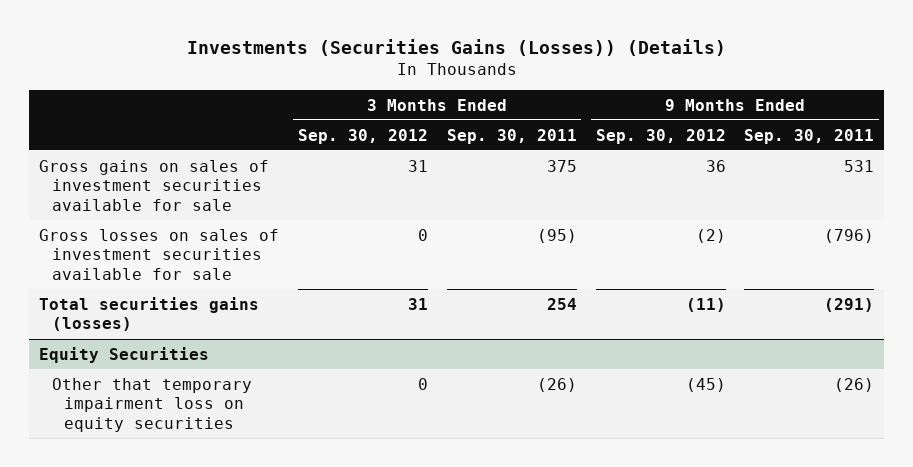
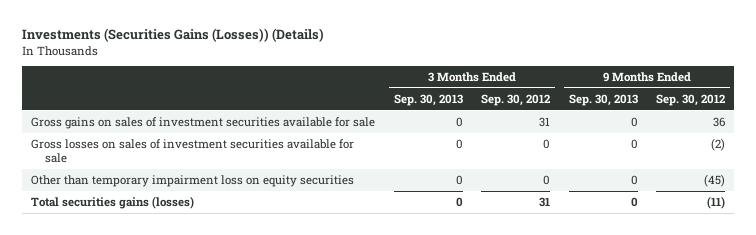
[446,128,577,144] Sep. 30, 2011 -> none
[744,128,875,144] Sep. 30, 2011 -> none
none -> [393,93,463,106] Sep. 30, 2013
none -> [568,93,638,106] Sep. 30, 2013
none -> [31,174,355,187] Other than temporary impairment loss on equity securities
[38,346,209,363] Equity Securities -> none
[51,377,252,433] Other that temporary impairment loss on equity securities -> none

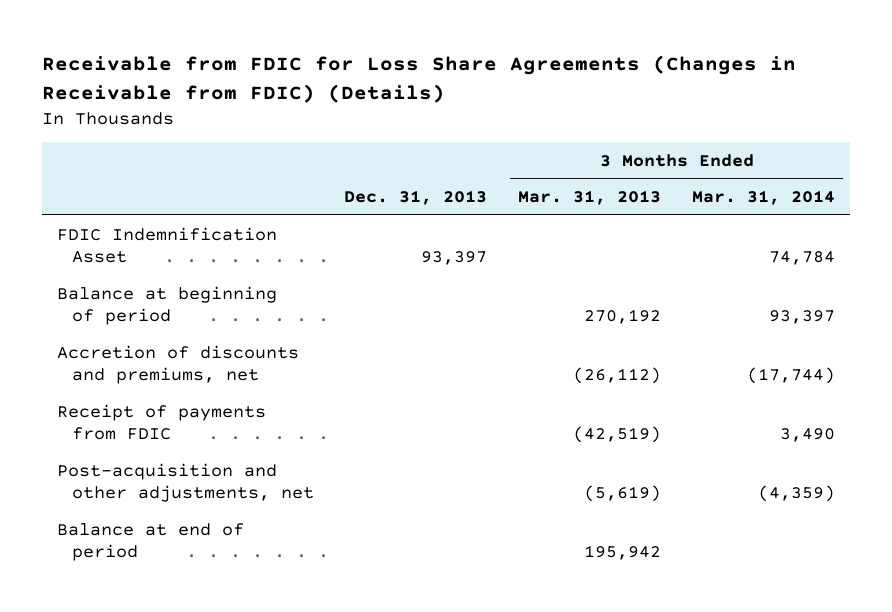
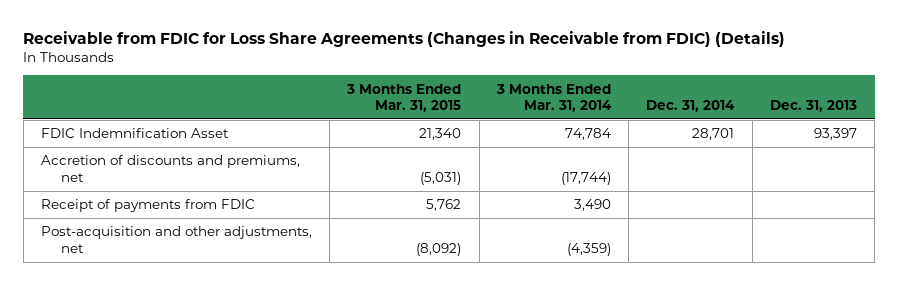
[518,190,662,206] Mar. 31, 2013 -> none
none -> [346,83,462,113] 3 Months Ended Mar. 31, 2015
none -> [646,100,736,113] Dec. 31, 2014
[56,285,277,326] Balance at beginning of period -> none
[56,522,244,562] Balance at end of period -> none

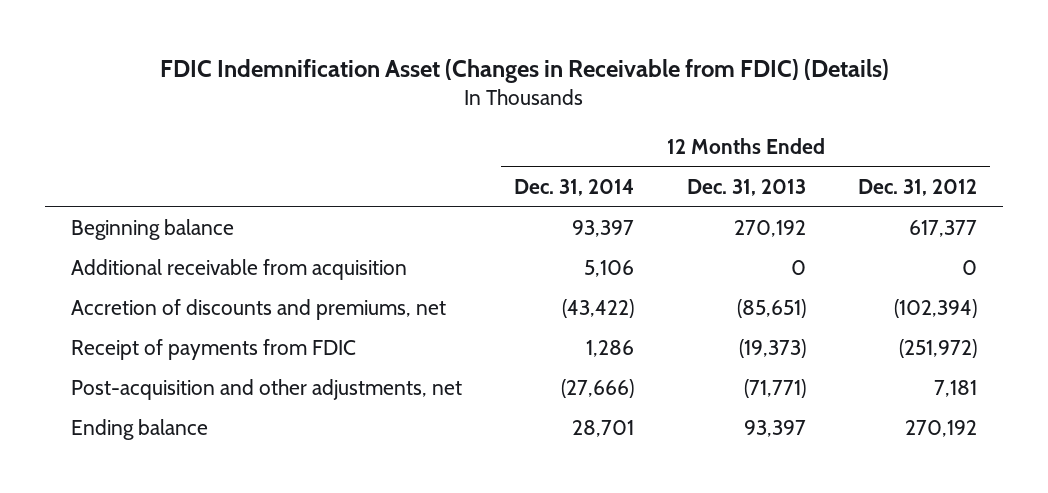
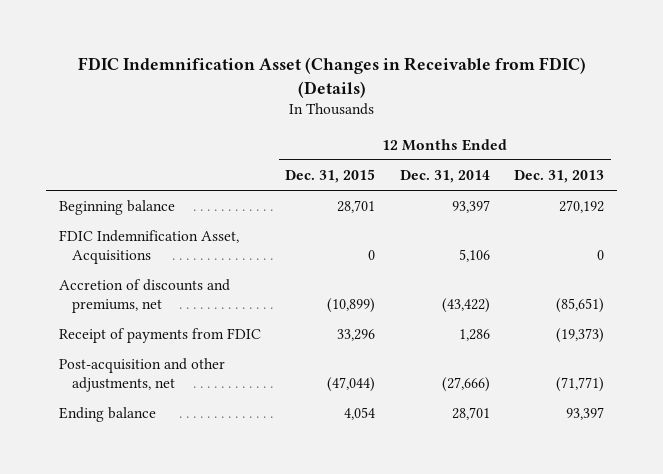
[857,179,977,197] Dec. 31, 2012 -> none
none -> [285,169,376,184] Dec. 31, 2015
[71,259,408,281] Additional receivable from acquisition -> [58,230,239,264] FDIC Indemnification Asset, Acquisitions

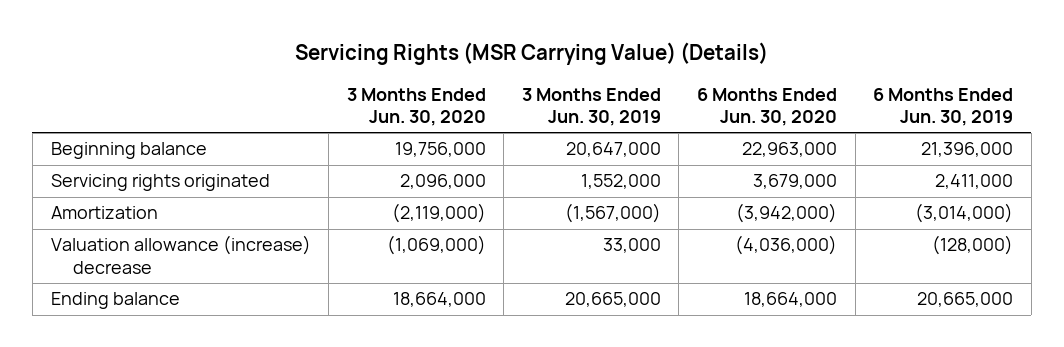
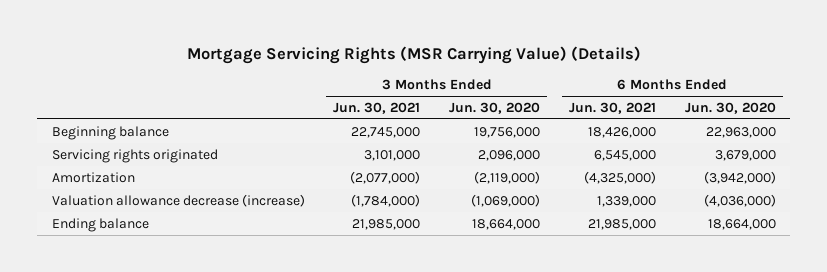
[294,42,768,66] Servicing Rights (MSR Carrying Value) (Details) -> [186,46,641,65] Mortgage Servicing Rights (MSR Carrying Value) (Details)
[521,87,661,126] 3 Months Ended Jun. 30, 2019 -> none
[873,87,1014,126] 6 Months Ended Jun. 30, 2019 -> none
none -> [333,101,421,114] Jun. 30, 2021
none -> [568,101,656,114] Jun. 30, 2021
[50,235,311,274] Valuation allowance (increase) decrease -> [51,193,305,207] Valuation allowance decrease (increase)

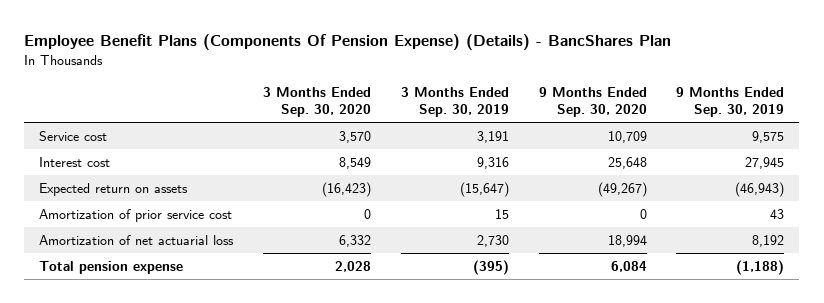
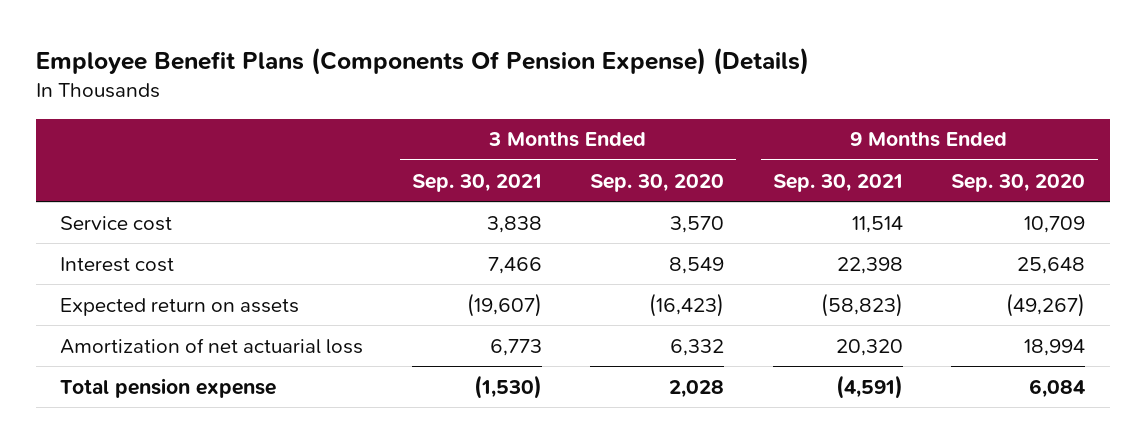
[24,34,672,51] Employee Benefit Plans (Components Of Pension Expense) (Details) - BancShares Plan -> [35,46,809,75] Employee Benefit Plans (Components Of Pension Expense) (Details)
[400,86,509,118] 3 Months Ended Sep. 30, 2019 -> none
[676,86,785,118] 9 Months Ended Sep. 30, 2019 -> none
none -> [411,173,542,192] Sep. 30, 2021
none -> [772,173,903,192] Sep. 30, 2021
[39,208,233,222] Amortization of prior service cost -> none

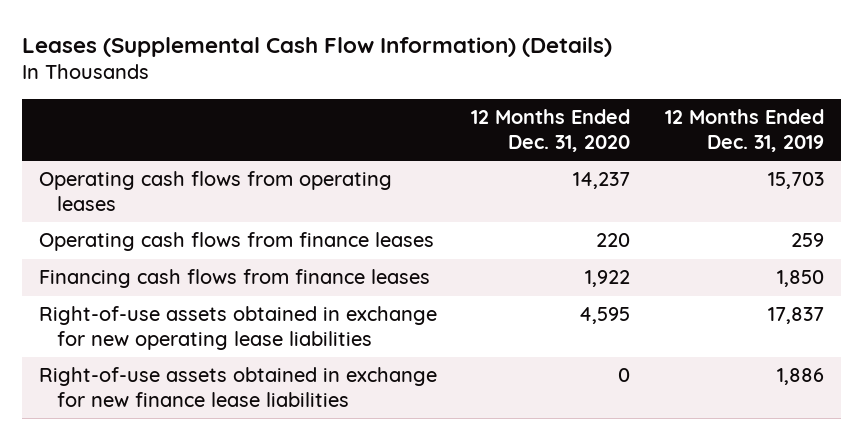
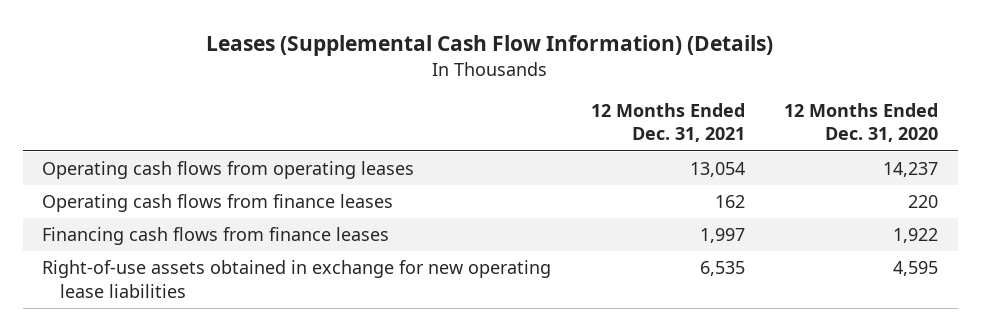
[664,109,824,152] 12 Months Ended Dec. 31, 2019 -> none
none -> [590,103,745,143] 12 Months Ended Dec. 31, 2021
[39,367,438,407] Right-of-use assets obtained in exchange for new finance lease liabilities -> none

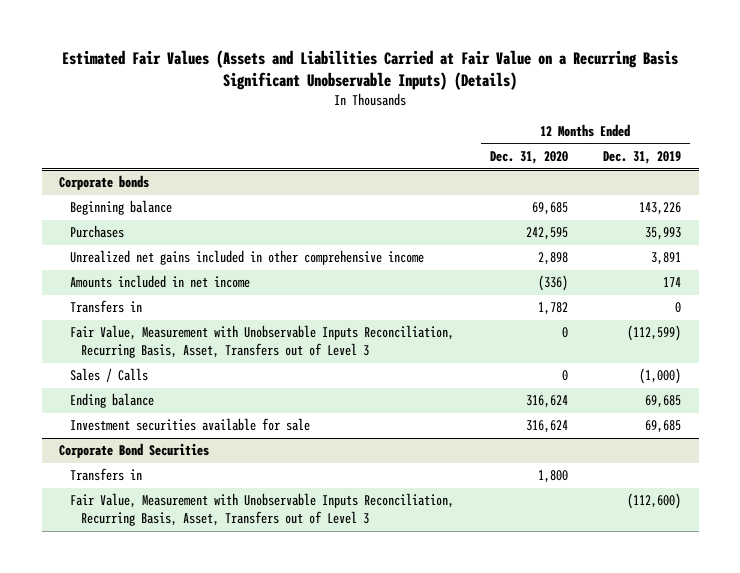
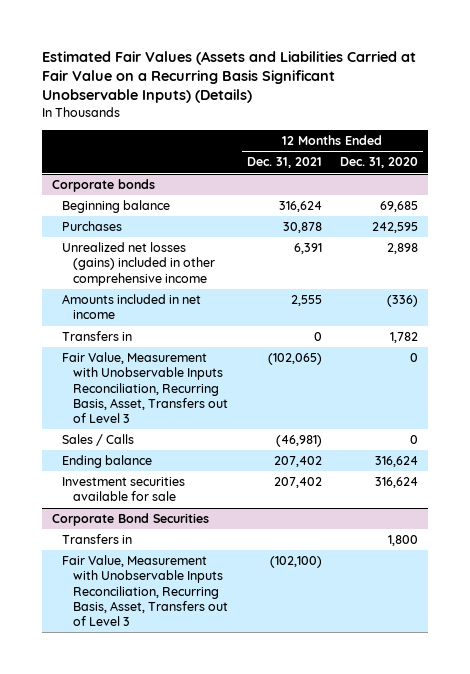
[603,151,682,165] Dec. 31, 2019 -> none
none -> [246,157,322,169] Dec. 31, 2021
[70,250,425,266] Unrealized net gains included in other comprehensive income -> [62,242,215,286] Unrealized net losses (gains) included in other comprehensive income

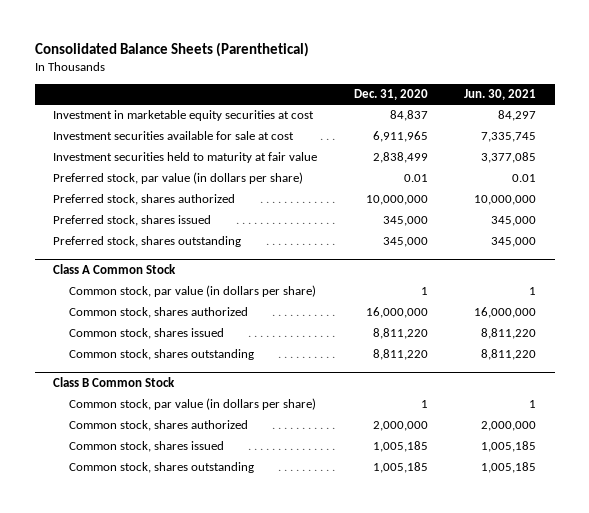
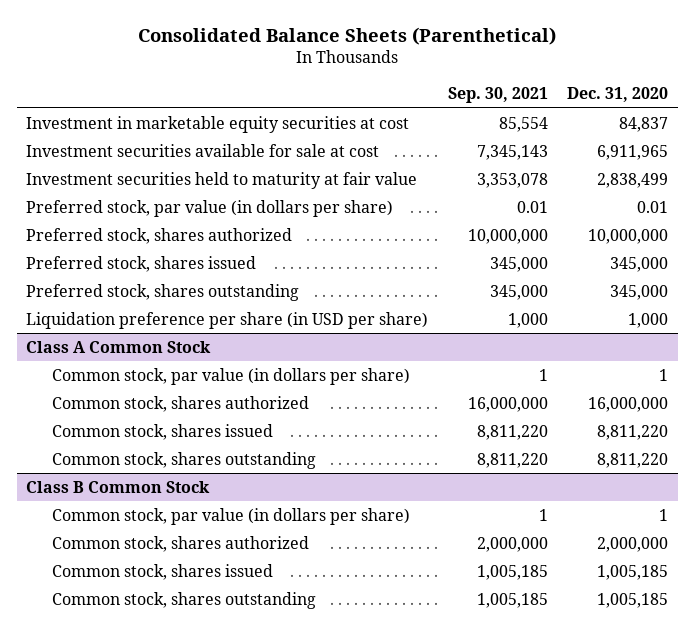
[464,89,537,101] Jun. 30, 2021 -> none
none -> [447,87,548,104] Sep. 30, 2021
none -> [26,311,429,329] Liquidation preference per share (in USD per share)

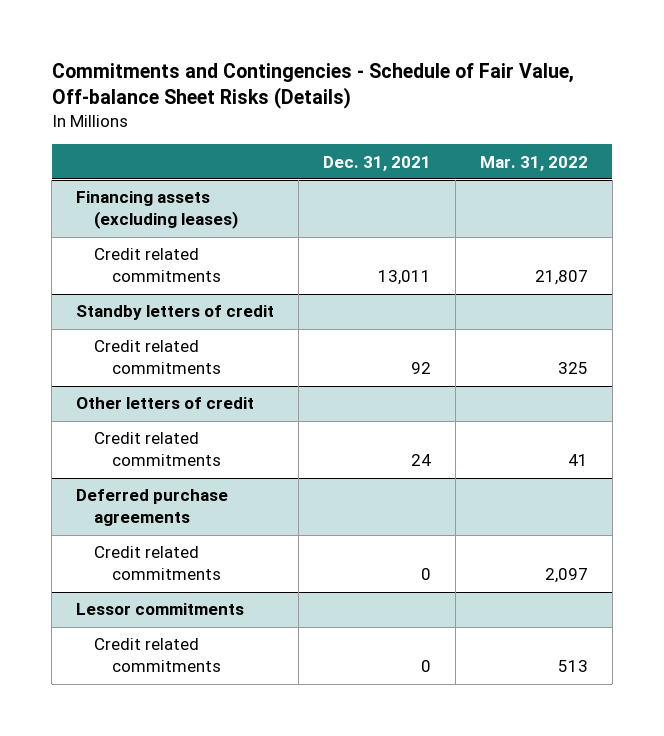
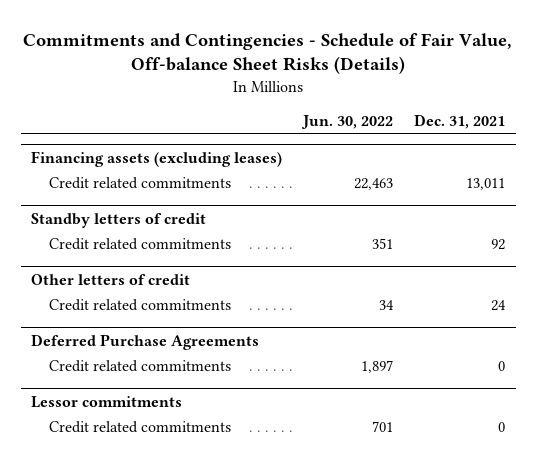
[479,155,588,171] Mar. 31, 2022 -> none
none -> [301,114,394,129] Jun. 30, 2022
[75,489,228,527] Deferred purchase agreements -> [31,333,260,350] Deferred Purchase Agreements

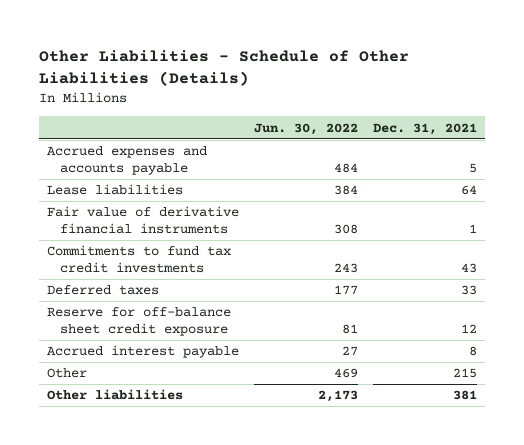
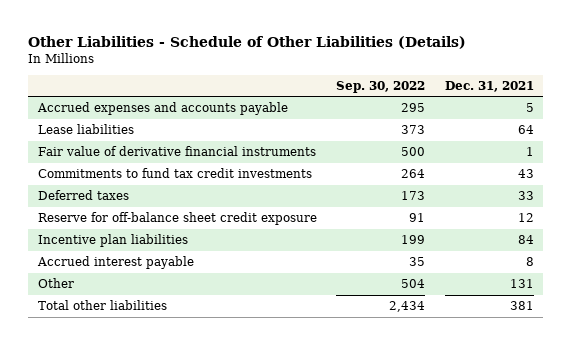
[253,122,358,135] Jun. 30, 2022 -> none
none -> [336,80,426,93] Sep. 30, 2022
none -> [37,234,188,248] Incentive plan liabilities
[453,368,478,379] 215 -> [509,279,534,289] 131
[46,389,183,401] Other liabilities -> [37,300,167,311] Total other liabilities

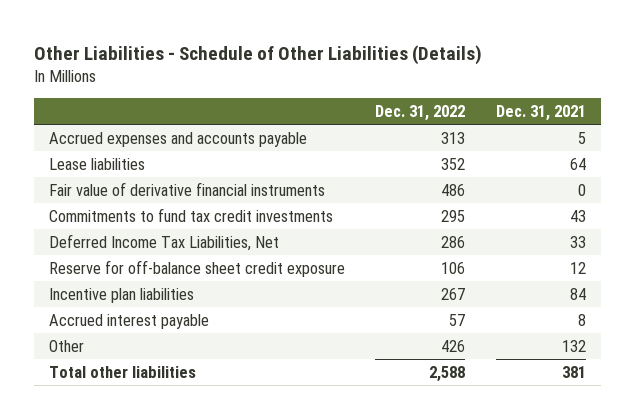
[336,80,426,93] Sep. 30, 2022 -> none
none -> [375,105,466,122] Dec. 31, 2022
[525,147,534,157] 1 -> [577,183,586,196] 0
[37,190,129,201] Deferred taxes -> [49,233,280,251] Deferred Income Tax Liabilities, Net
[509,279,534,289] 131 -> [561,339,586,352] 132

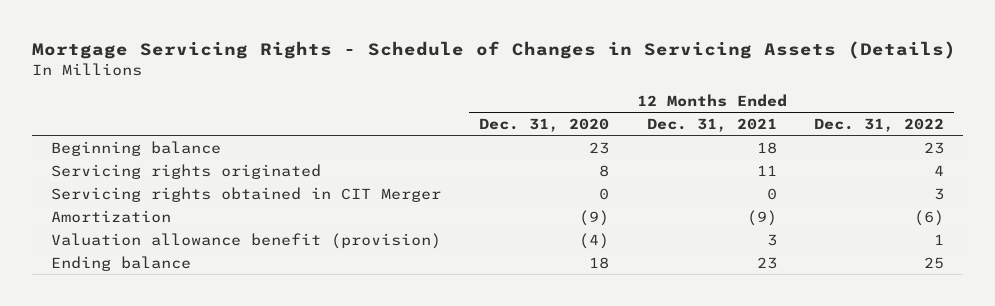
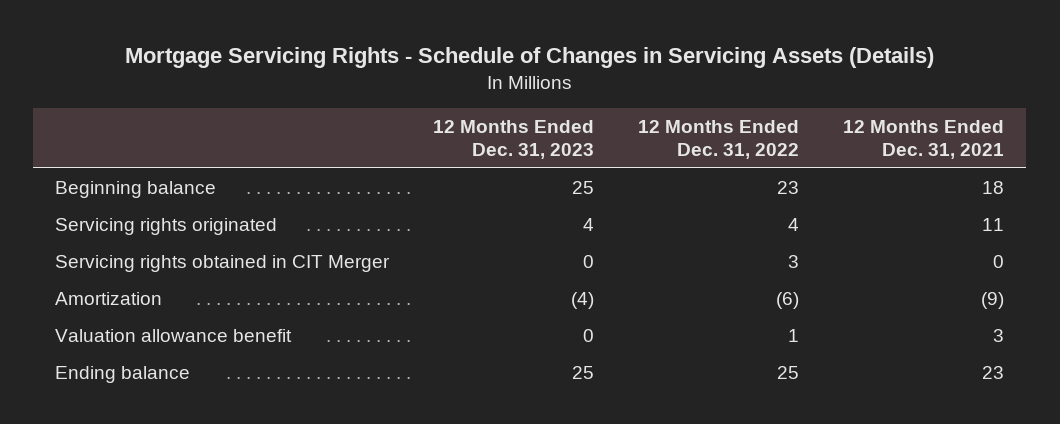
[478,117,609,132] Dec. 31, 2020 -> none
none -> [433,120,595,159] 12 Months Ended Dec. 31, 2023
[51,232,442,249] Valuation allowance benefit (provision) -> [55,329,293,343] Valuation allowance benefit

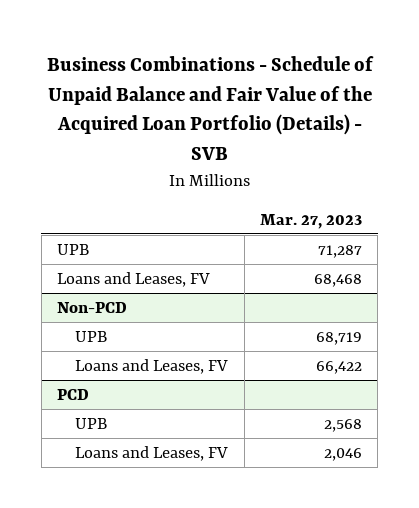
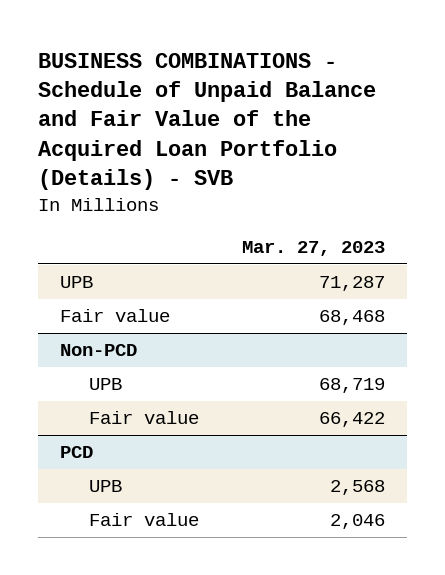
[46,55,374,160] Business Combinations - Schedule of Unpaid Balance and Fair Value of the Acquired Loan Portfolio (Details) - SVB -> [38,52,377,190] BUSINESS COMBINATIONS - Schedule of Unpaid Balance and Fair Value of the Acquired Loan Portfolio (Details) - SVB
[57,272,211,288] Loans and Leases, FV -> [59,309,170,323] Fair value
[75,359,229,375] Loans and Leases, FV -> [88,411,199,425] Fair value
[75,446,229,462] Loans and Leases, FV -> [88,513,199,527] Fair value

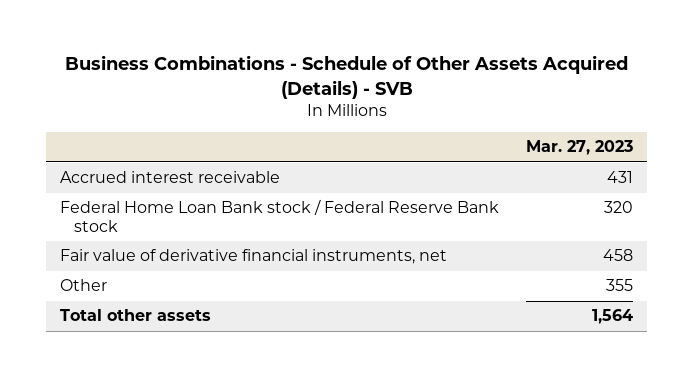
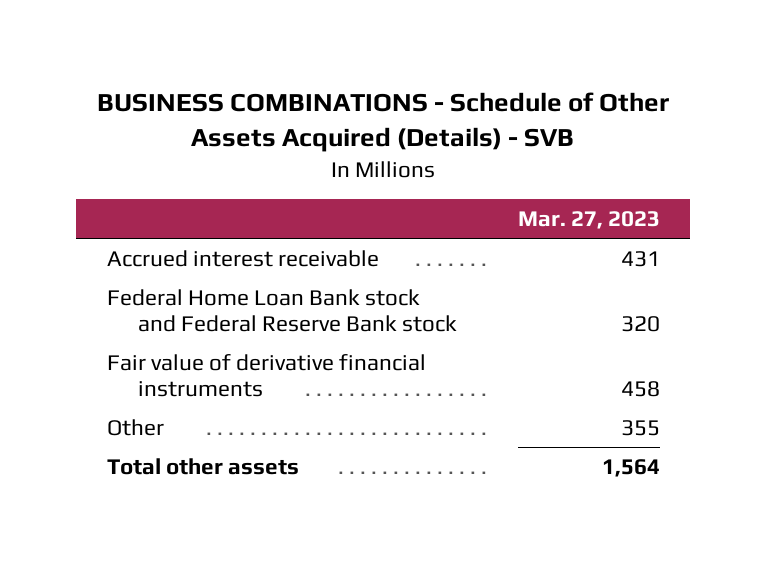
[64,55,628,99] Business Combinations - Schedule of Other Assets Acquired (Details) - SVB -> [97,92,670,153] BUSINESS COMBINATIONS - Schedule of Other Assets Acquired (Details) - SVB
[59,199,499,233] Federal Home Loan Bank stock / Federal Reserve Bank stock -> [106,288,457,332] Federal Home Loan Bank stock and Federal Reserve Bank stock
[59,249,447,265] Fair value of derivative financial instruments, net -> [106,353,426,397] Fair value of derivative financial instruments

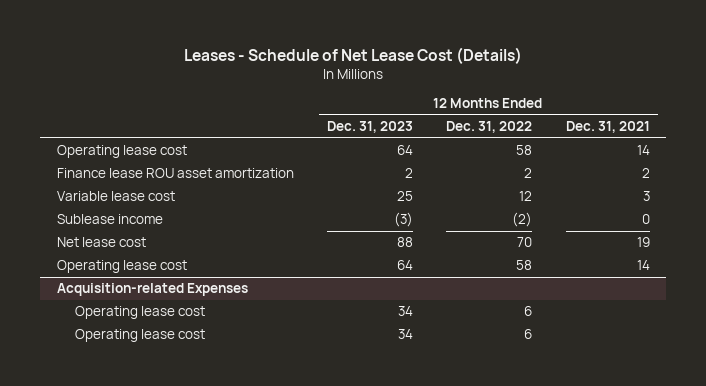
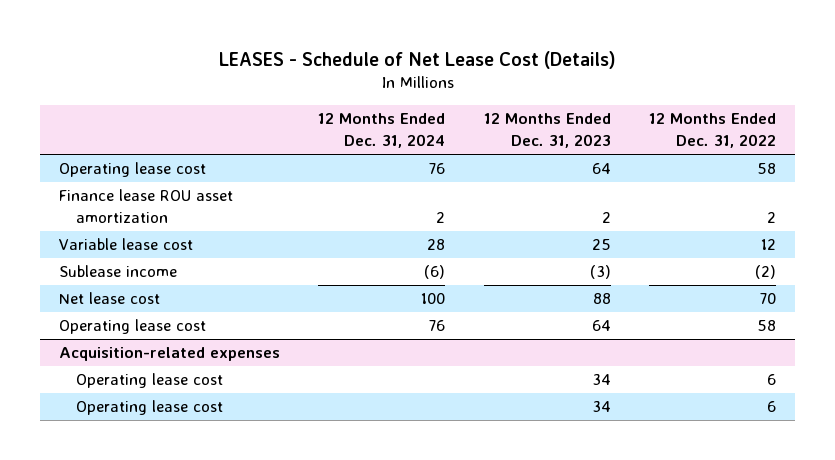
[184,46,523,64] Leases - Schedule of Net Lease Cost (Details) -> [218,50,616,69] LEASES - Schedule of Net Lease Cost (Details)
[565,121,650,134] Dec. 31, 2021 -> none
none -> [318,113,446,148] 12 Months Ended Dec. 31, 2024
[56,283,248,297] Acquisition-related Expenses -> [59,347,281,362] Acquisition-related expenses

